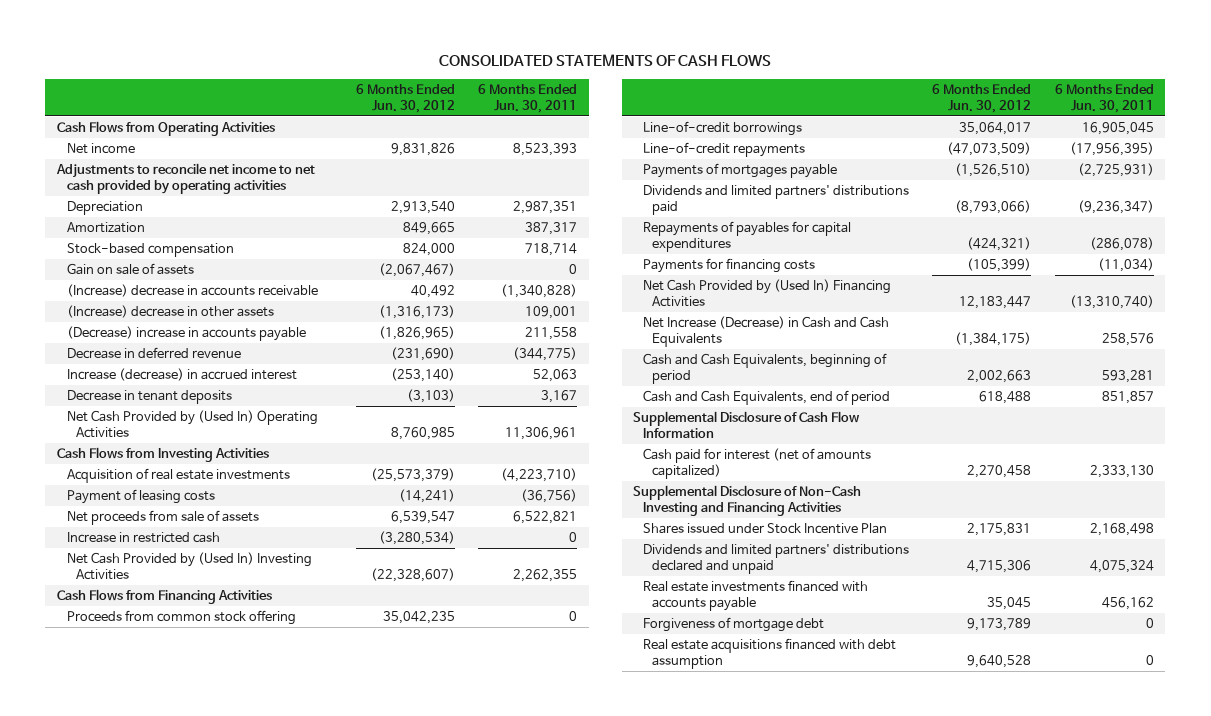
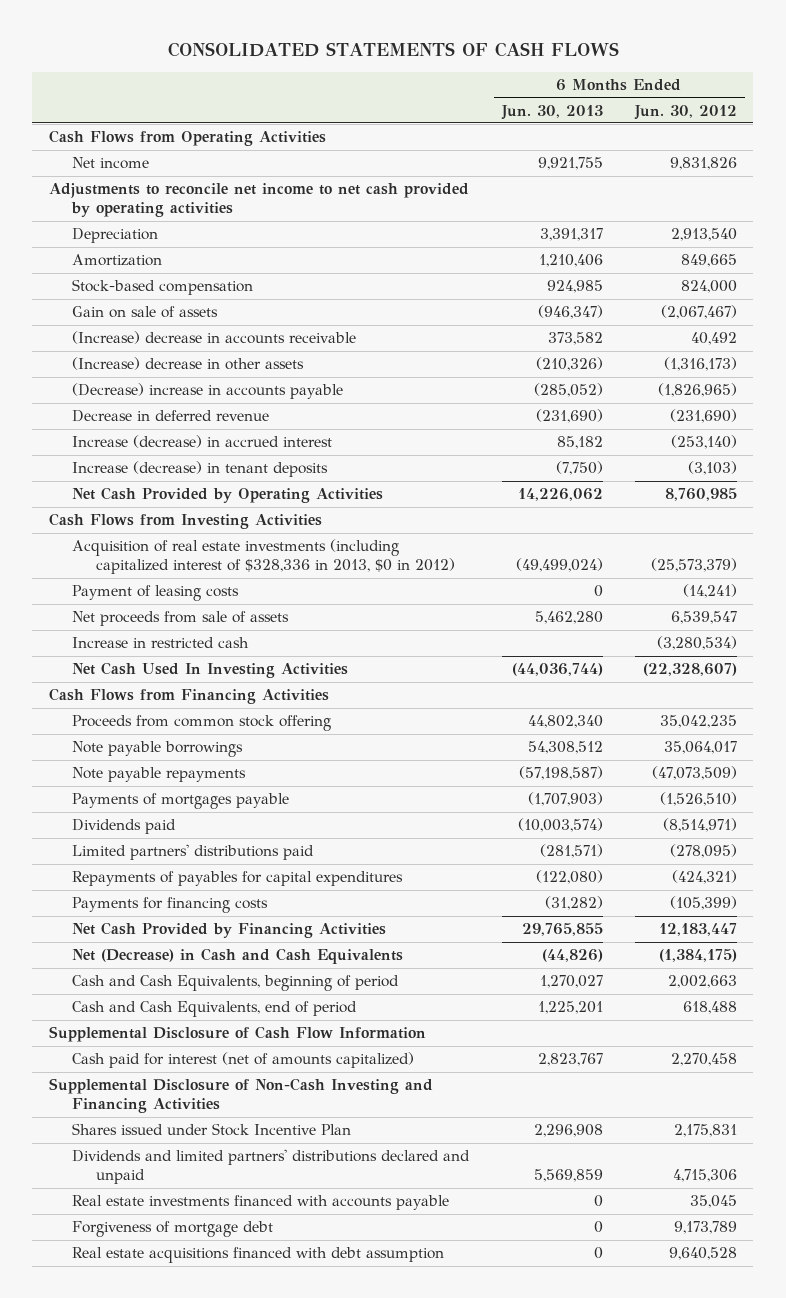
[478,83,578,113] 6 Months Ended Jun. 30, 2011 -> none
none -> [500,104,603,120] Jun. 30, 2013
[66,390,232,405] Decrease in tenant deposits -> [72,461,329,478] Increase (decrease) in tenant deposits
[66,410,318,439] Net Cash Provided by (Used In) Operating Activities -> [72,487,384,504] Net Cash Provided by Operating Activities
[66,468,290,484] Acquisition of real estate investments -> [72,539,455,575] Acquisition of real estate investments (including capitalized interest of $328,336 in 2013, $0 in 2012)
[66,552,312,581] Net Cash Provided by (Used In) Investing Activities -> [72,662,349,679] Net Cash Used In Investing Activities
[642,121,802,137] Line-of-credit borrowings -> [72,741,244,758] Note payable borrowings
[642,142,805,158] Line-of-credit repayments -> [72,767,247,783] Note payable repayments
none -> [72,819,177,835] Dividends paid
[642,185,909,216] Dividends and limited partners' distributions paid -> [72,844,315,861] Limited partners' distributions paid
[955,200,1032,215] (8,793,066) -> [669,844,737,859] (278,095)
[642,279,891,308] Net Cash Provided by (Used In) Financing Activities -> [72,922,387,939] Net Cash Provided by Financing Activities
[642,316,889,348] Net Increase (Decrease) in Cash and Cash Equivalents -> [72,948,404,965] Net (Decrease) in Cash and Cash Equivalents

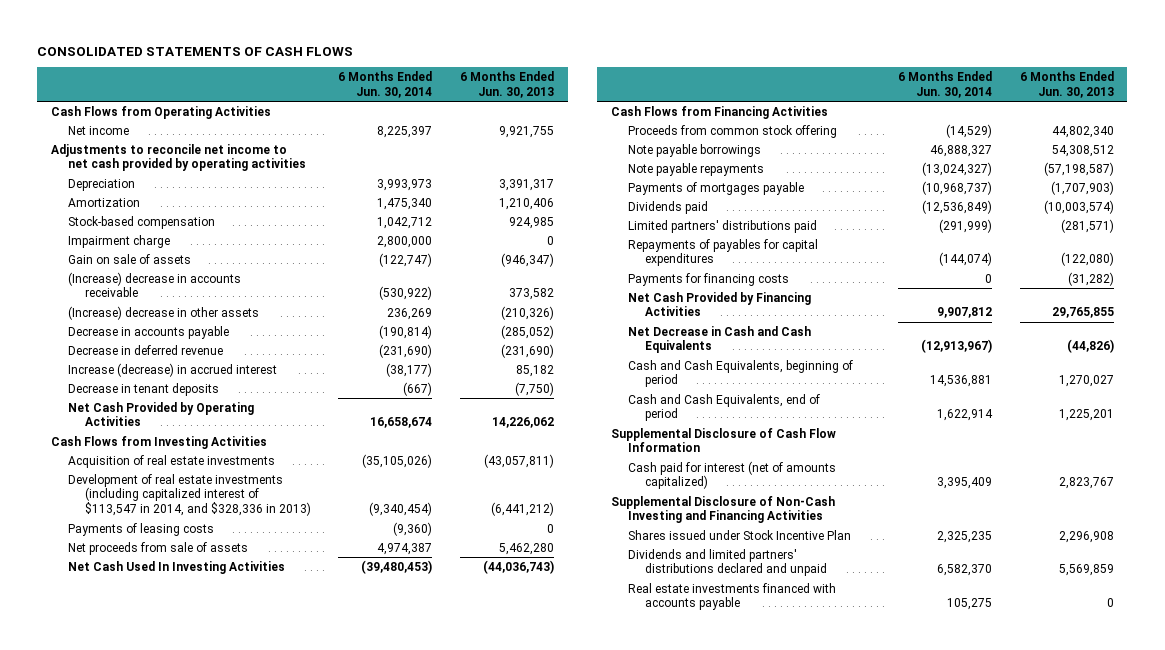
[633,104,737,120] Jun. 30, 2012 -> none
none -> [338,71,433,98] 6 Months Ended Jun. 30, 2014
none -> [68,234,171,248] Impairment charge
[72,383,344,400] (Decrease) increase in accounts payable -> [68,325,230,339] Decrease in accounts payable
[72,461,329,478] Increase (decrease) in tenant deposits -> [68,382,220,396] Decrease in tenant deposits
[72,539,455,575] Acquisition of real estate investments (including capitalized interest of $328,336 in 2013, $0 in 2012) -> [68,454,276,468] Acquisition of real estate investments
[515,558,603,573] (49,499,024) -> [483,453,554,468] (43,057,811)
none -> [68,473,312,517] Development of real estate investments (including capitalized interest of $113,547 in 2014, and $328,336 in 2013)
[72,585,240,602] Payment of leasing costs -> [68,522,215,536] Payments of leasing costs
[72,637,250,649] Increase in restricted cash -> none
[511,663,603,677] (44,036,744) -> [482,559,554,574] (44,036,743)
[72,948,404,965] Net (Decrease) in Cash and Cash Equivalents -> [627,325,811,354] Net Decrease in Cash and Cash Equivalents
[72,1221,274,1238] Forgiveness of mortgage debt -> none
[72,1247,445,1264] Real estate acquisitions financed with debt assumption -> none

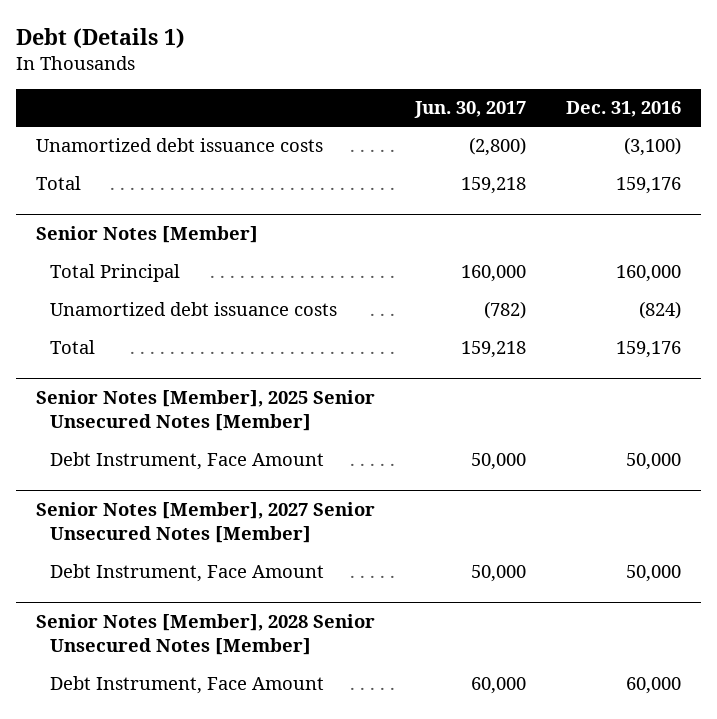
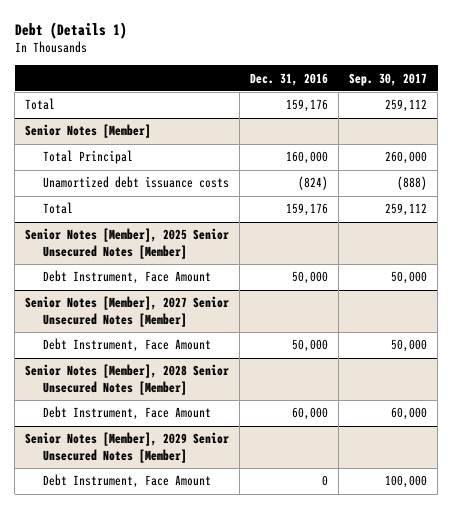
[414,101,527,119] Jun. 30, 2017 -> none
none -> [349,72,428,86] Sep. 30, 2017
[36,138,324,153] Unamortized debt issuance costs -> none
none -> [24,432,229,463] Senior Notes [Member], 2029 Senior Unsecured Notes [Member]
none -> [43,474,212,489] Debt Instrument, Face Amount

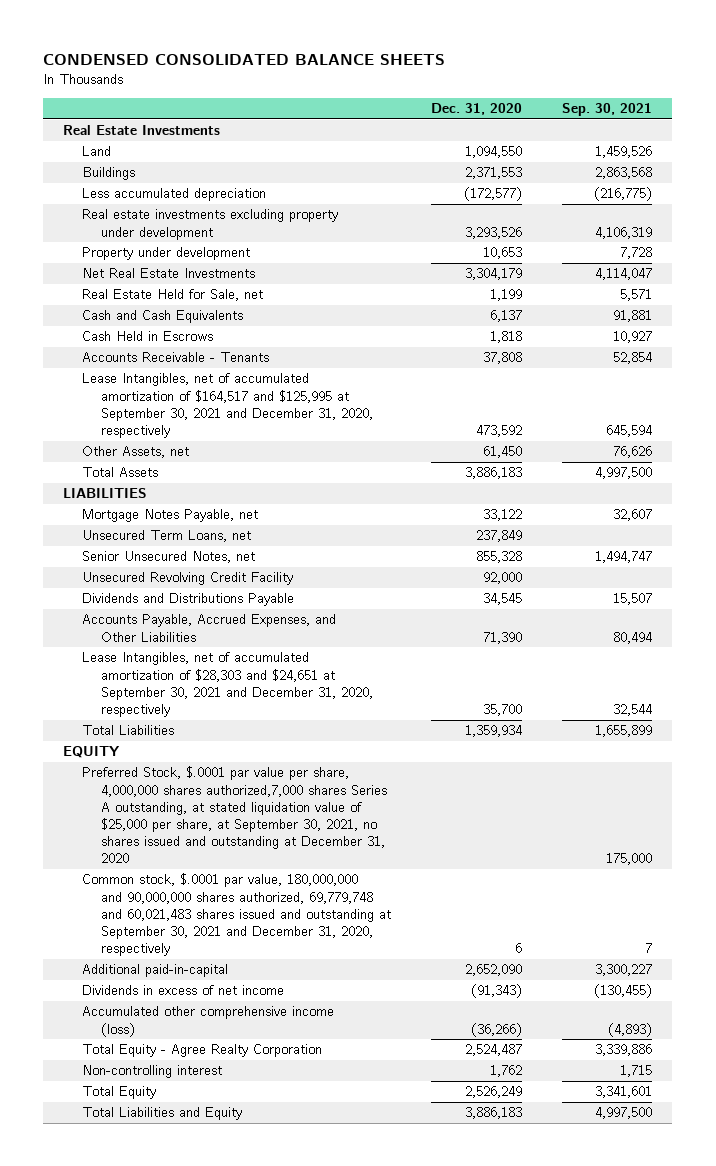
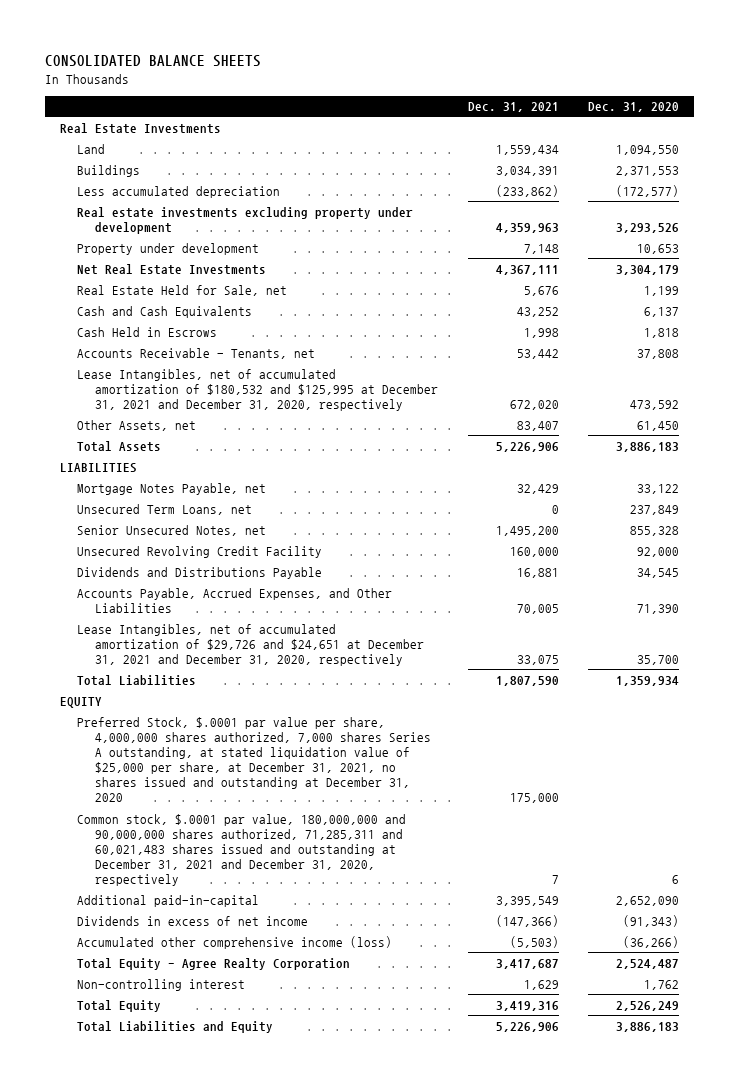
[43,53,446,65] CONDENSED CONSOLIDATED BALANCE SHEETS -> [44,54,261,67] CONSOLIDATED BALANCE SHEETS
[562,103,653,117] Sep. 30, 2021 -> none
none -> [467,102,559,113] Dec. 31, 2021
[81,352,269,363] Accounts Receivable - Tenants -> [77,347,316,359] Accounts Receivable - Tenants, net
[81,373,373,438] Lease Intangibles, net of accumulated amortization of $164,517 and $125,995 at September 30, 2021 and December 31, 2020, respectively -> [77,368,438,411] Lease Intangibles, net of accumulated amortization of $180,532 and $125,995 at December 31, 2021 and December 31, 2020, respectively
[81,652,373,717] Lease Intangibles, net of accumulated amortization of $28,303 and $24,651 at September 30, 2021 and December 31, 2020, respectively -> [77,623,424,666] Lease Intangibles, net of accumulated amortization of $29,726 and $24,651 at December 31, 2021 and December 31, 2020, respectively
[81,766,387,864] Preferred Stock, $.0001 par value per share, 4,000,000 shares authorized,7,000 shares Series A outstanding, at stated liquidation value of $25,000 per share, at September 30, 2021, no shares issued and outstanding at December 31, 2020 -> [77,716,431,803] Preferred Stock, $.0001 par value per share, 4,000,000 shares authorized, 7,000 shares Series A outstanding, at stated liquidation value of $25,000 per share, at December 31, 2021, no shares issued and outstanding at December 31, 2020
[81,873,391,957] Common stock, $.0001 par value, 180,000,000 and 90,000,000 shares authorized, 69,779,748 and 60,021,483 shares issued and outstanding at September 30, 2021 and December 31, 2020, respectively -> [77,813,407,887] Common stock, $.0001 par value, 180,000,000 and 90,000,000 shares authorized, 71,285,311 and 60,021,483 shares issued and outstanding at December 31, 2021 and December 31, 2020, respectively

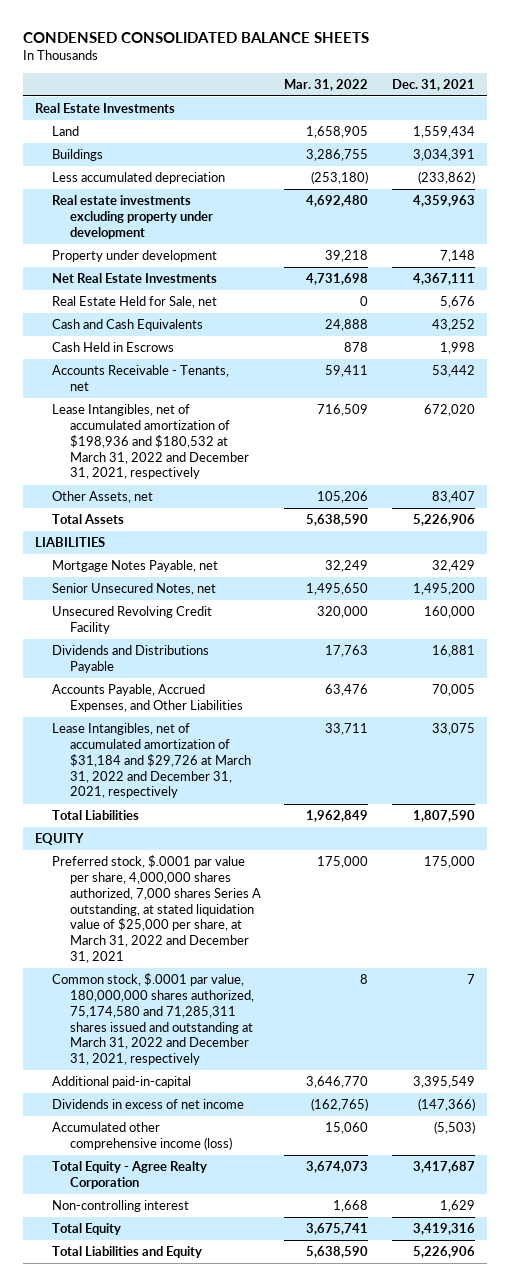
[44,54,261,67] CONSOLIDATED BALANCE SHEETS -> [22,31,369,43] CONDENSED CONSOLIDATED BALANCE SHEETS
[588,102,680,113] Dec. 31, 2020 -> none
none -> [284,78,369,91] Mar. 31, 2022
[77,368,438,411] Lease Intangibles, net of accumulated amortization of $180,532 and $125,995 at December 31, 2021 and December 31, 2020, respectively -> [52,404,249,480] Lease Intangibles, net of accumulated amortization of $198,936 and $180,532 at March 31, 2022 and December 31, 2021, respectively
[77,503,253,515] Unsecured Term Loans, net -> none
[77,623,424,666] Lease Intangibles, net of accumulated amortization of $29,726 and $24,651 at December 31, 2021 and December 31, 2020, respectively -> [52,723,251,799] Lease Intangibles, net of accumulated amortization of $31,184 and $29,726 at March 31, 2022 and December 31, 2021, respectively
[77,716,431,803] Preferred Stock, $.0001 par value per share, 4,000,000 shares authorized, 7,000 shares Series A outstanding, at stated liquidation value of $25,000 per share, at December 31, 2021, no shares issued and outstanding at December 31, 2020 -> [52,855,261,964] Preferred stock, $.0001 par value per share, 4,000,000 shares authorized, 7,000 shares Series A outstanding, at stated liquidation value of $25,000 per share, at March 31, 2022 and December 31, 2021
[77,813,407,887] Common stock, $.0001 par value, 180,000,000 and 90,000,000 shares authorized, 71,285,311 and 60,021,483 shares issued and outstanding at December 31, 2021 and December 31, 2020, respectively -> [52,973,254,1066] Common stock, $.0001 par value, 180,000,000 shares authorized, 75,174,580 and 71,285,311 shares issued and outstanding at March 31, 2022 and December 31, 2021, respectively

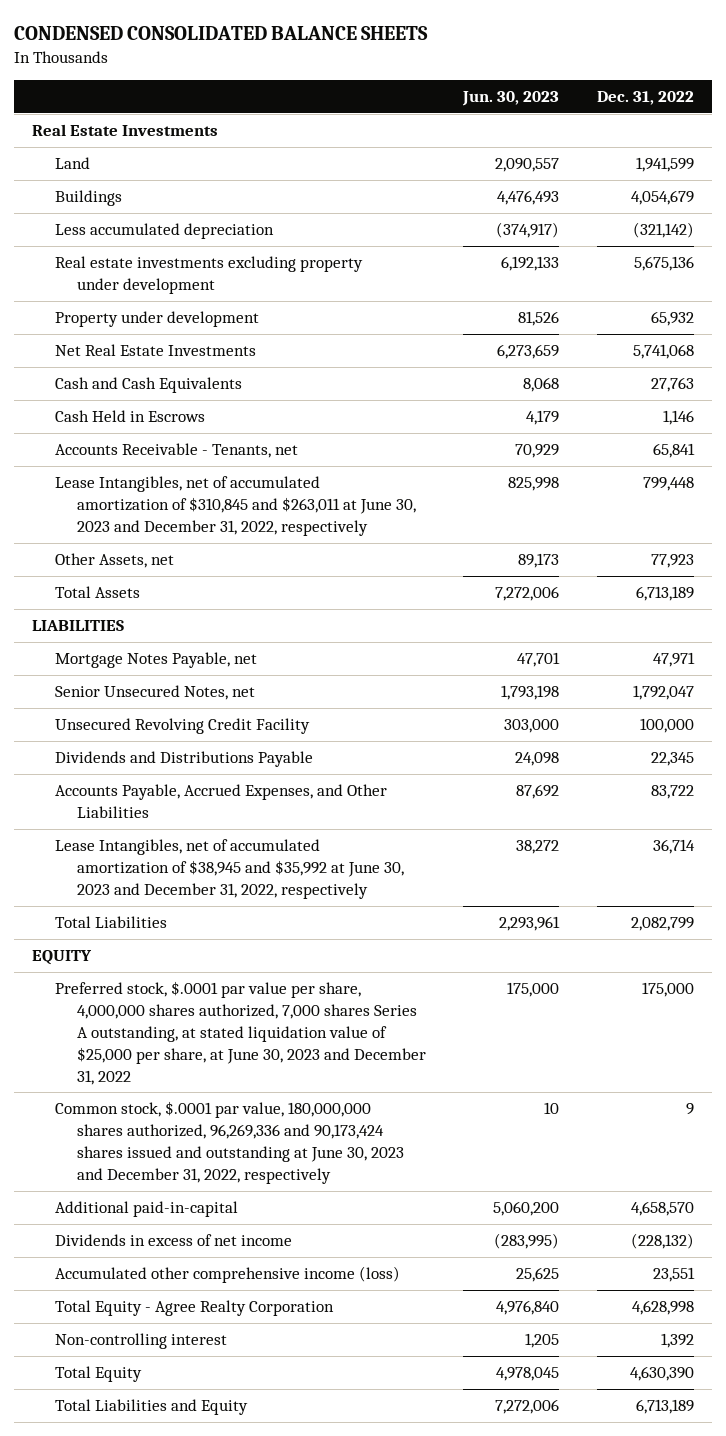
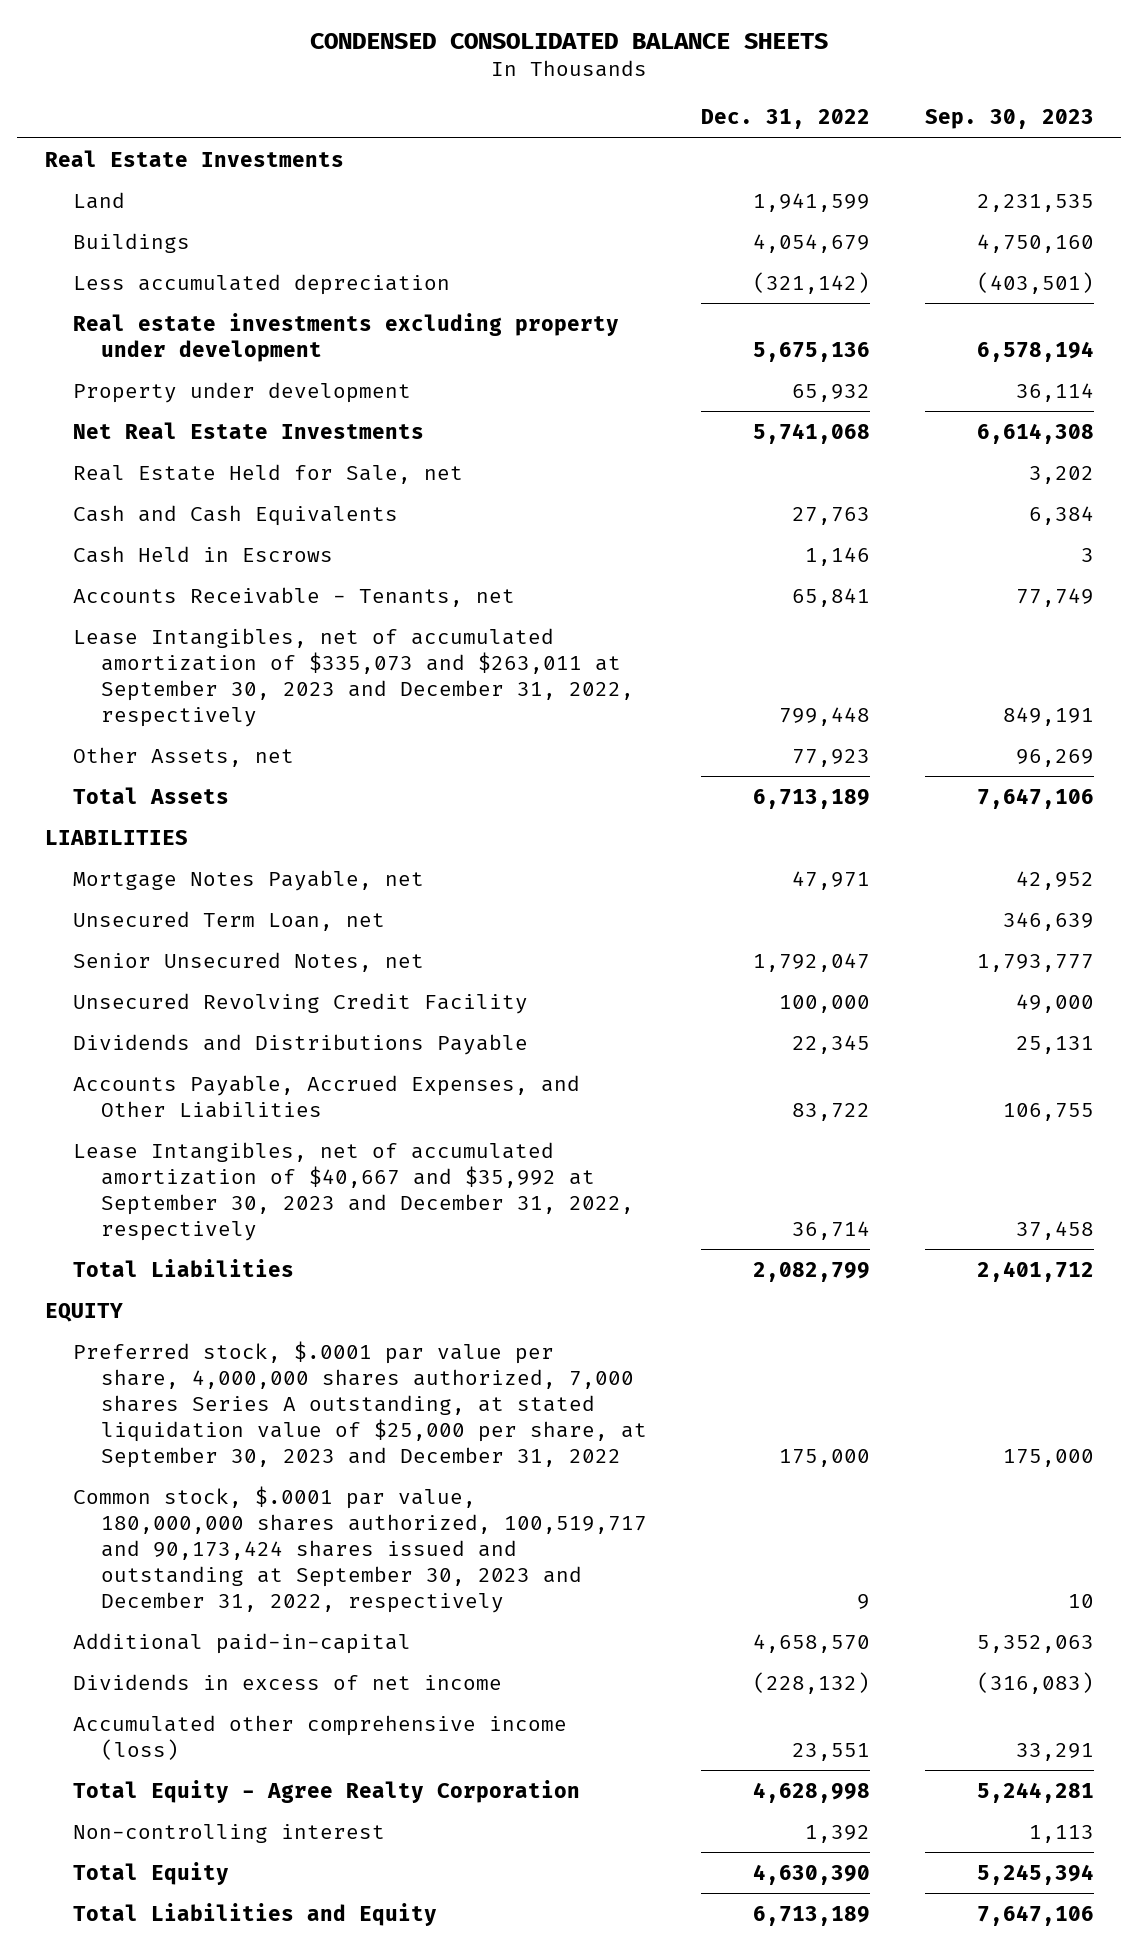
[462,90,560,106] Jun. 30, 2023 -> none
none -> [924,109,1094,130] Sep. 30, 2023
none -> [72,463,463,484] Real Estate Held for Sale, net
[54,476,417,536] Lease Intangibles, net of accumulated amortization of $310,845 and $263,011 at June 30, 2023 and December 31, 2022, respectively -> [72,627,634,727] Lease Intangibles, net of accumulated amortization of $335,073 and $263,011 at September 30, 2023 and December 31, 2022, respectively
none -> [72,910,385,931] Unsecured Term Loan, net
[54,839,405,899] Lease Intangibles, net of accumulated amortization of $38,945 and $35,992 at June 30, 2023 and December 31, 2022, respectively -> [72,1141,634,1241] Lease Intangibles, net of accumulated amortization of $40,667 and $35,992 at September 30, 2023 and December 31, 2022, respectively
[54,981,427,1085] Preferred stock, $.0001 par value per share, 4,000,000 shares authorized, 7,000 shares Series A outstanding, at stated liquidation value of $25,000 per share, at June 30, 2023 and December 31, 2022 -> [72,1340,647,1468] Preferred stock, $.0001 par value per share, 4,000,000 shares authorized, 7,000 shares Series A outstanding, at stated liquidation value of $25,000 per share, at September 30, 2023 and December 31, 2022
[54,1101,405,1184] Common stock, $.0001 par value, 180,000,000 shares authorized, 96,269,336 and 90,173,424 shares issued and outstanding at June 30, 2023 and December 31, 2022, respectively -> [72,1485,647,1613] Common stock, $.0001 par value, 180,000,000 shares authorized, 100,519,717 and 90,173,424 shares issued and outstanding at September 30, 2023 and December 31, 2022, respectively

